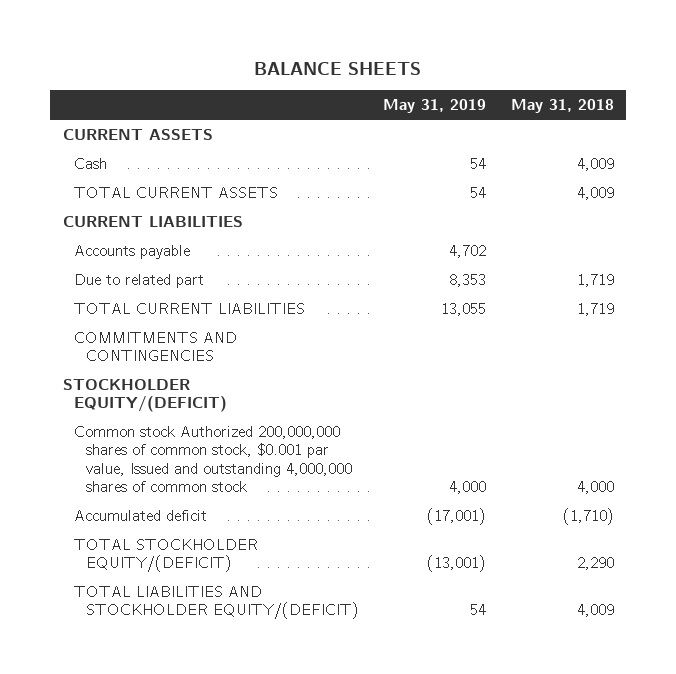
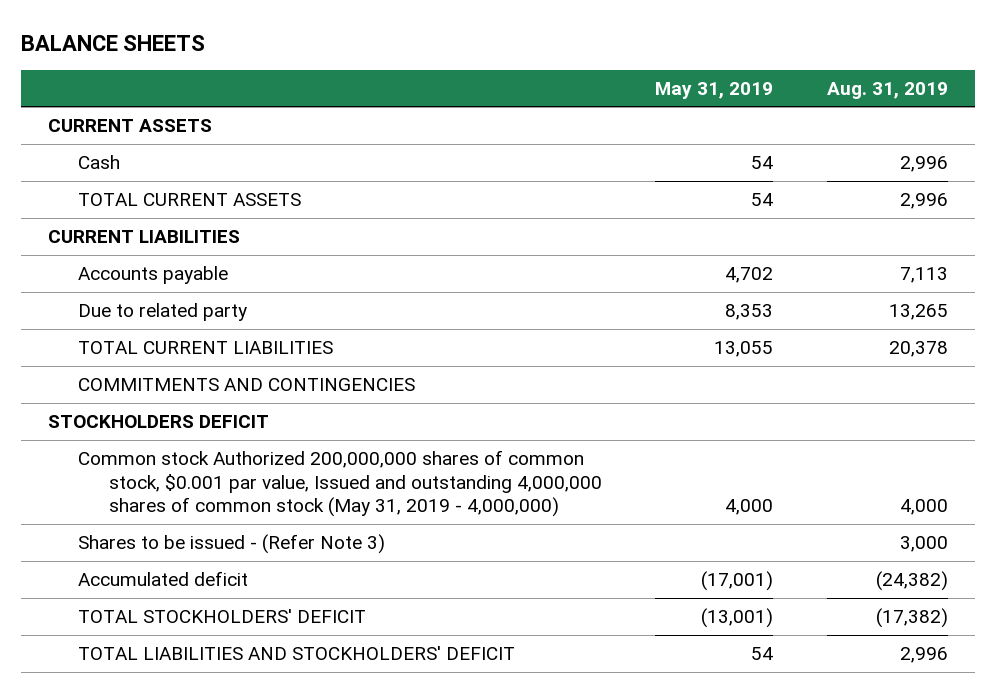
[510,99,614,114] May 31, 2018 -> none
none -> [826,81,948,99] Aug. 31, 2019
[74,273,205,288] Due to related part -> [78,303,248,322] Due to related party
[62,378,228,413] STOCKHOLDER EQUITY/(DEFICIT) -> [47,415,269,429] STOCKHOLDERS DEFICIT
[74,425,352,493] Common stock Authorized 200,000,000 shares of common stock, $0.001 par value, Issued and outstanding 4,000,000 shares of common stock -> [78,450,602,518] Common stock Authorized 200,000,000 shares of common stock, $0.001 par value, Issued and outstanding 4,000,000 shares of common stock (May 31, 2019 - 4,000,000)
none -> [78,534,386,555] Shares to be issued - (Refer Note 3)
[74,538,259,573] TOTAL STOCKHOLDER EQUITY/(DEFICIT) -> [78,609,367,624] TOTAL STOCKHOLDERS' DEFICIT
[74,585,359,620] TOTAL LIABILITIES AND STOCKHOLDER EQUITY/(DEFICIT) -> [78,646,516,661] TOTAL LIABILITIES AND STOCKHOLDERS' DEFICIT

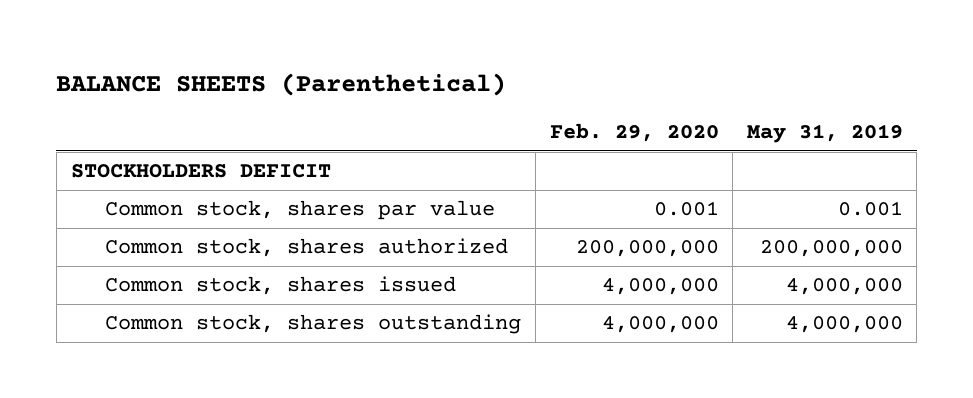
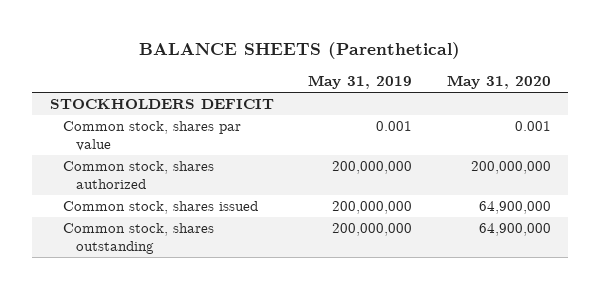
[549,123,719,143] Feb. 29, 2020 -> none
none -> [446,75,551,90] May 31, 2020
[785,278,903,296] 4,000,000 -> [332,201,413,215] 200,000,000
[785,316,903,334] 4,000,000 -> [332,223,413,237] 200,000,000

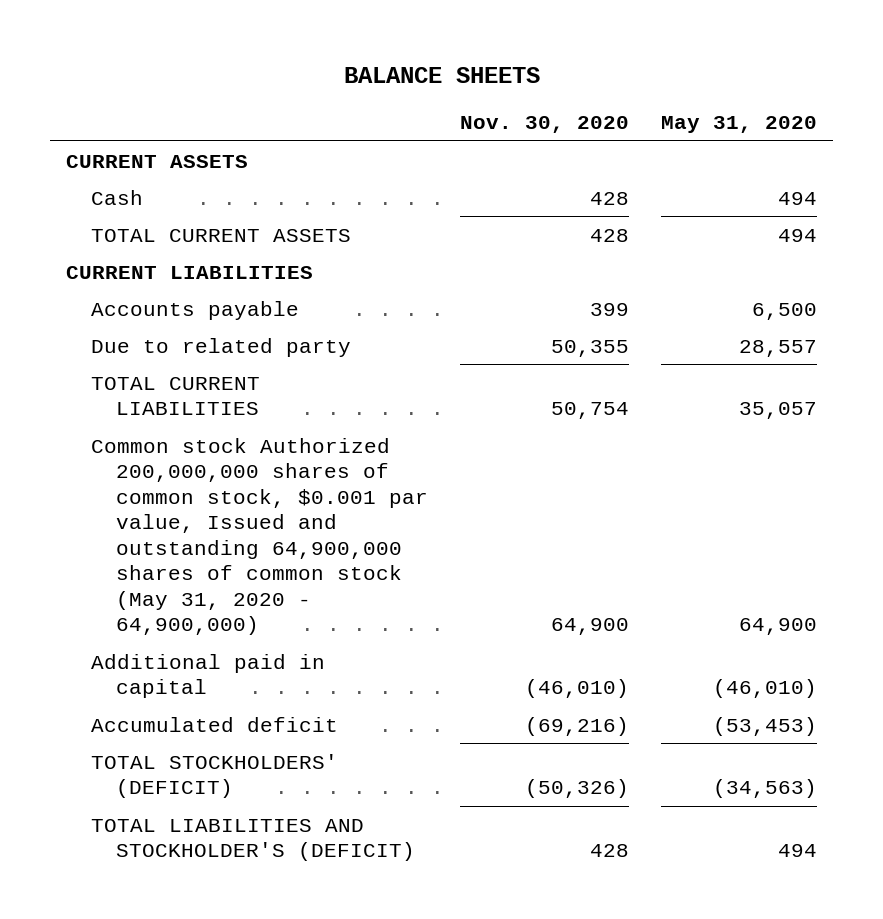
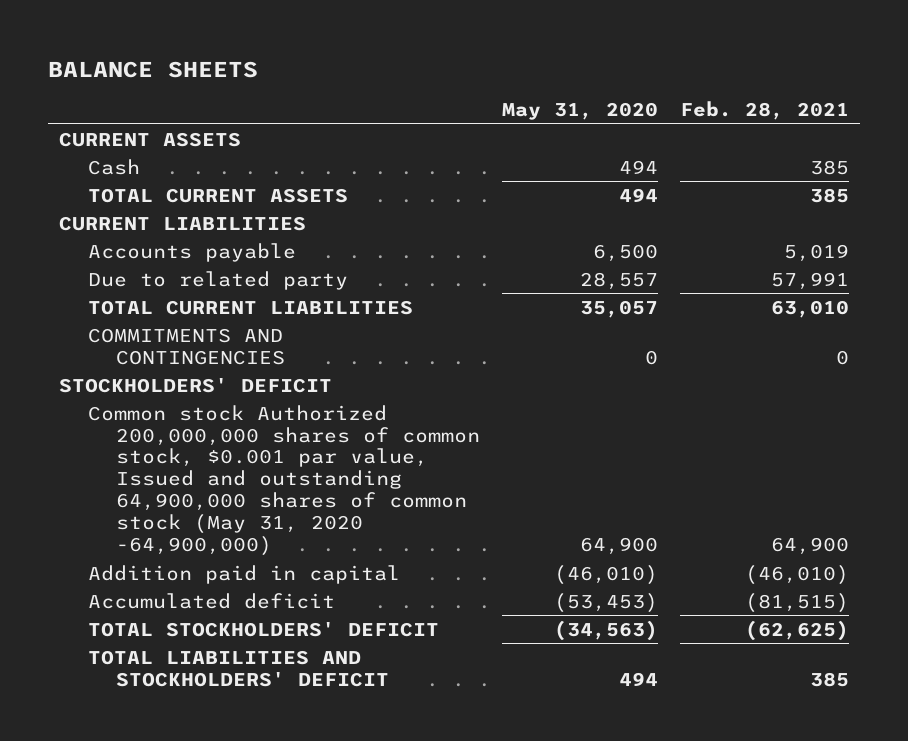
[459,116,629,134] Nov. 30, 2020 -> none
none -> [679,100,849,120] Feb. 28, 2021
none -> [87,327,286,365] COMMITMENTS AND CONTINGENCIES
none -> [58,377,332,393] STOCKHOLDERS' DEFICIT
[90,437,428,636] Common stock Authorized 200,000,000 shares of common stock, $0.001 par value, Issued and outstanding 64,900,000 shares of common stock (May 31, 2020 - 64,900,000) -> [87,404,481,556] Common stock Authorized 200,000,000 shares of common stock, $0.001 par value, Issued and outstanding 64,900,000 shares of common stock (May 31, 2020 -64,900,000)
[90,653,325,699] Additional paid in capital -> [87,564,400,584] Addition paid in capital
[90,753,338,799] TOTAL STOCKHOLDERS' (DEFICIT) -> [87,621,439,637] TOTAL STOCKHOLDERS' DEFICIT
[90,818,415,862] TOTAL LIABILITIES AND STOCKHOLDER'S (DEFICIT) -> [87,649,390,687] TOTAL LIABILITIES AND STOCKHOLDERS' DEFICIT

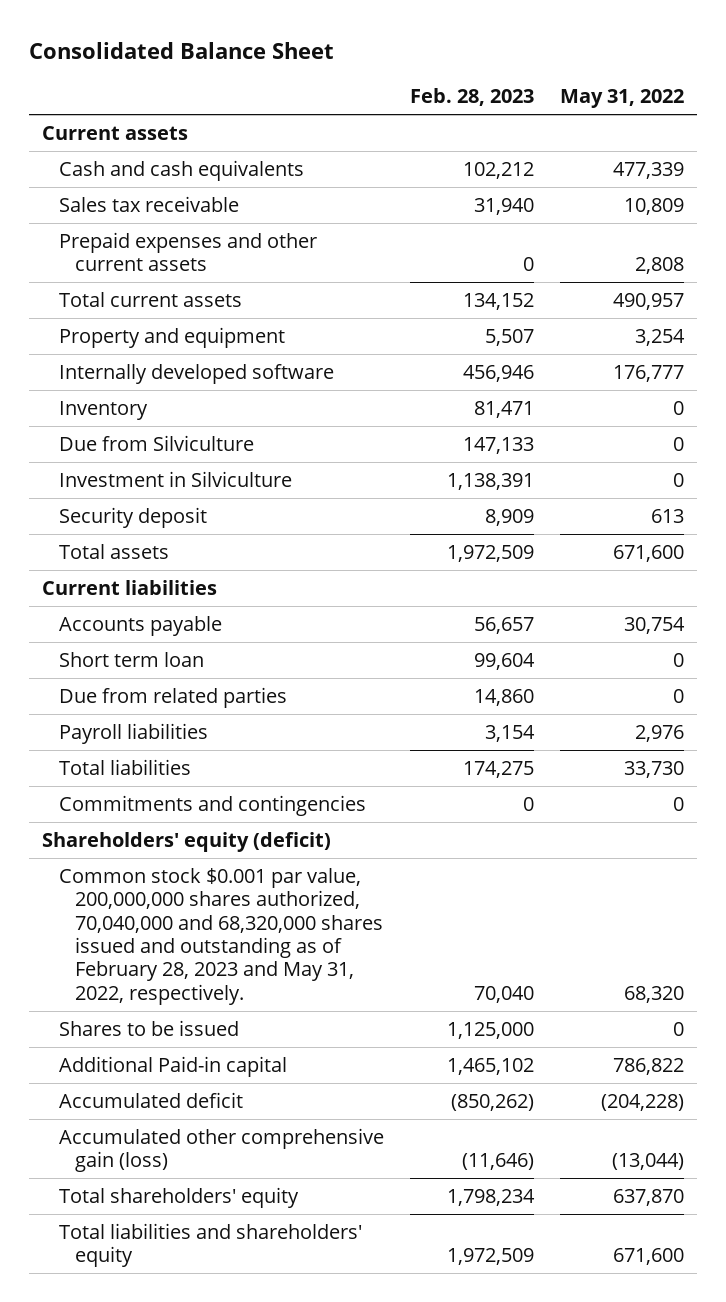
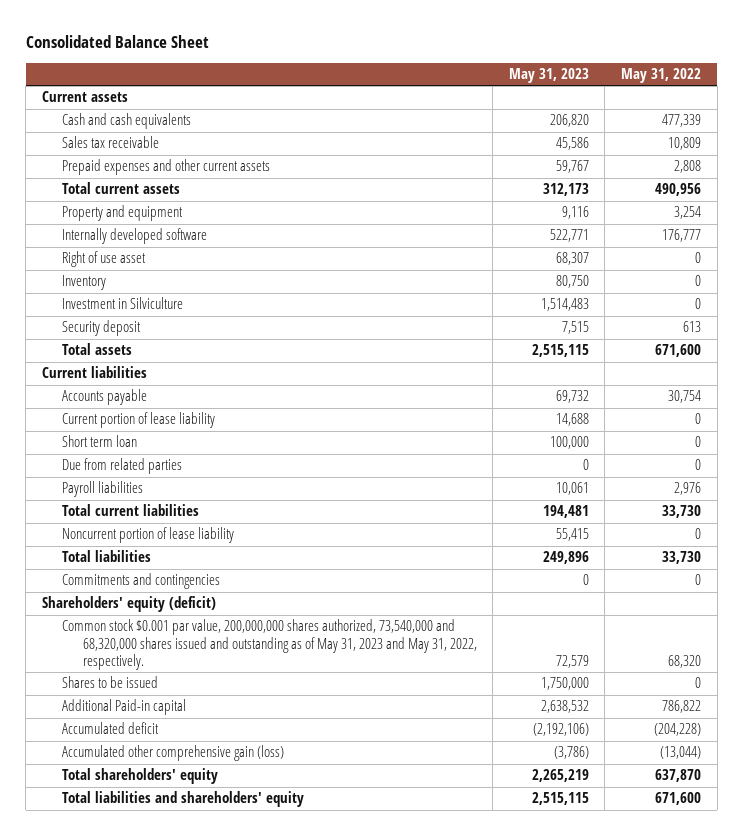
[409,88,534,107] Feb. 28, 2023 -> none
none -> [508,67,589,83] May 31, 2023
[613,292,685,310] 490,957 -> [655,183,702,197] 490,956
none -> [62,251,147,268] Right of use asset
[58,434,254,451] Due from Silviculture -> none
none -> [62,412,216,429] Current portion of lease liability
none -> [62,504,200,517] Total current liabilities
none -> [62,527,235,544] Noncurrent portion of lease liability
[58,867,384,1005] Common stock $0.001 par value, 200,000,000 shares authorized, 70,040,000 and 68,320,000 shares issued and outstanding as of February 28, 2023 and May 31, 2022, respectively. -> [62,619,477,671] Common stock $0.001 par value, 200,000,000 shares authorized, 73,540,000 and 68,320,000 shares issued and outstanding as of May 31, 2023 and May 31, 2022, respectively.

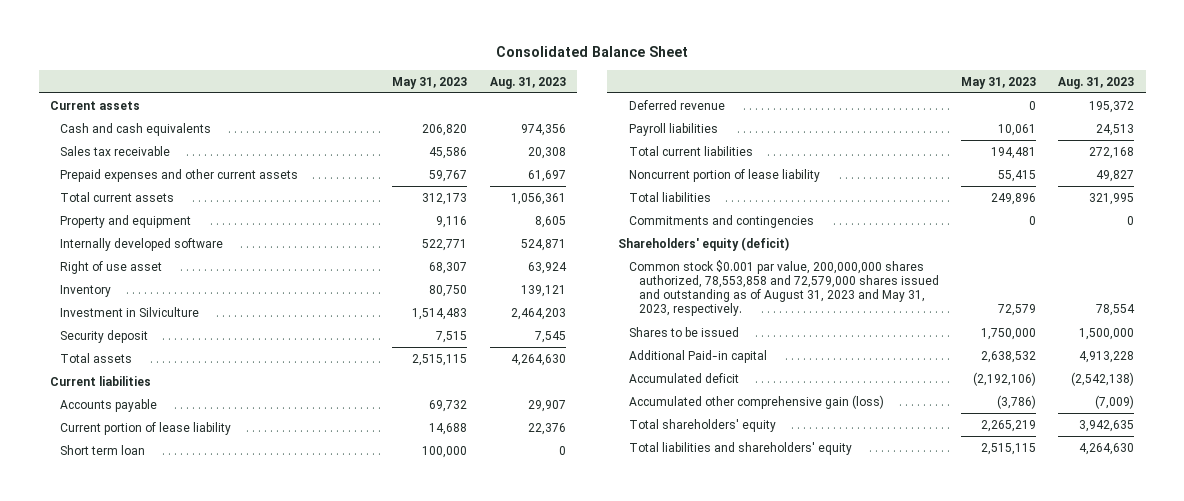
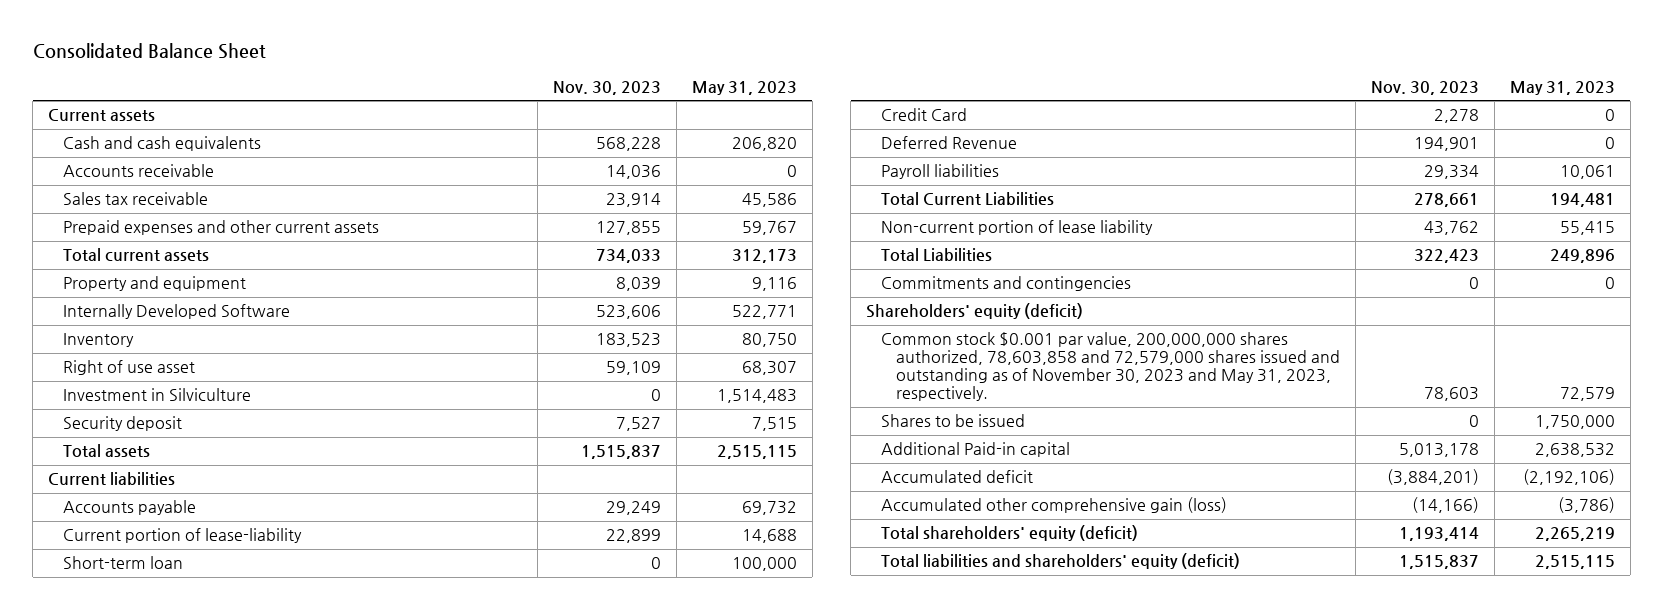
[489,76,566,89] Aug. 31, 2023 -> none
none -> [552,80,661,95] Nov. 30, 2023
none -> [63,164,215,178] Accounts receivable
[59,238,223,252] Internally developed software -> [63,304,291,320] Internally Developed Software
[59,261,162,275] Right of use asset -> [63,360,196,376] Right of use asset
[59,422,231,436] Current portion of lease liability -> [63,528,303,544] Current portion of lease-liability
[59,445,145,456] Short term loan -> [63,556,184,570] Short-term loan
none -> [881,108,968,122] Credit Card
[628,100,725,111] Deferred revenue -> [881,136,1018,150] Deferred Revenue
[628,146,753,157] Total current liabilities -> [881,192,1055,206] Total Current Liabilities
[628,169,820,183] Noncurrent portion of lease liability -> [881,220,1154,236] Non-current portion of lease liability
[628,192,711,203] Total liabilities -> [881,248,993,262] Total Liabilities
[628,260,939,317] Common stock $0.001 par value, 200,000,000 shares authorized, 78,553,858 and 72,579,000 shares issued and outstanding as of August 31, 2023 and May 31, 2023, respectively. -> [881,332,1340,402] Common stock $0.001 par value, 200,000,000 shares authorized, 78,603,858 and 72,579,000 shares issued and outstanding as of November 30, 2023 and May 31, 2023, respectively.
[628,419,776,433] Total shareholders' equity -> [881,525,1139,542] Total shareholders' equity (deficit)
[628,442,852,456] Total liabilities and shareholders' equity -> [881,553,1241,570] Total liabilities and shareholders' equity (deficit)

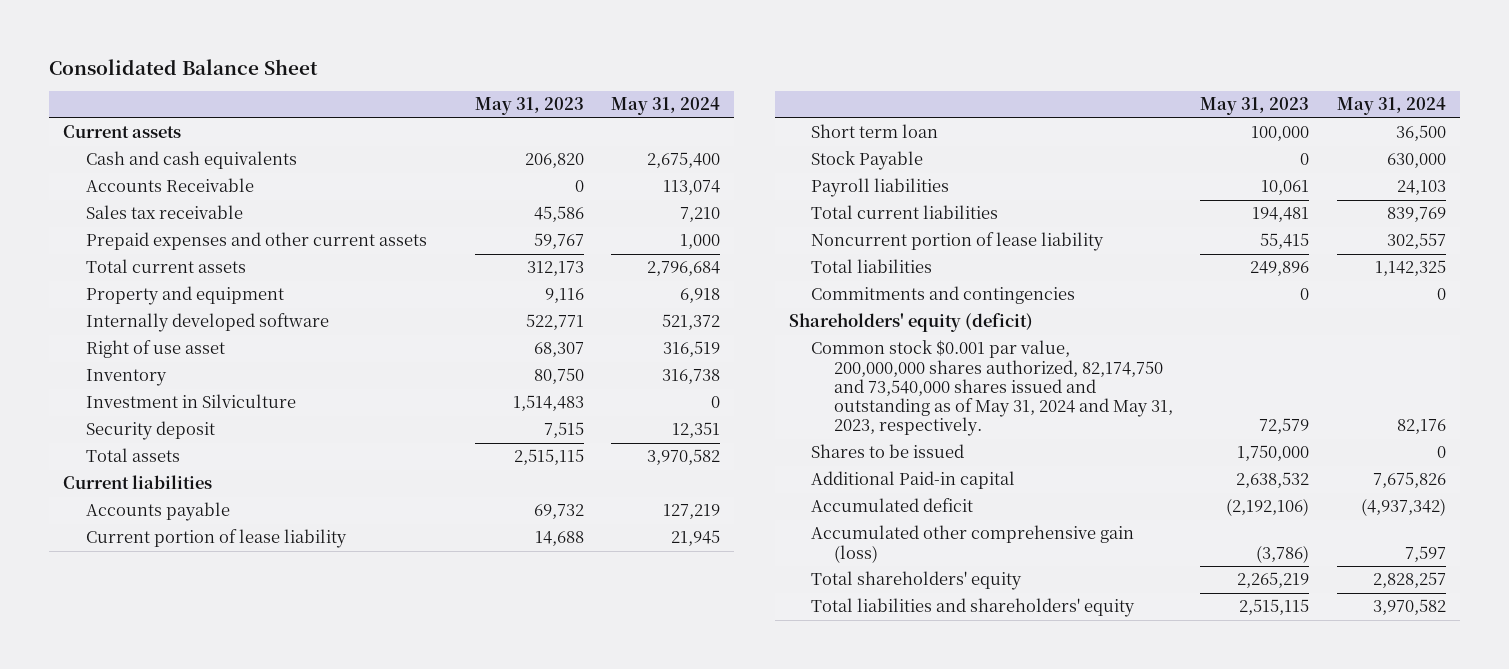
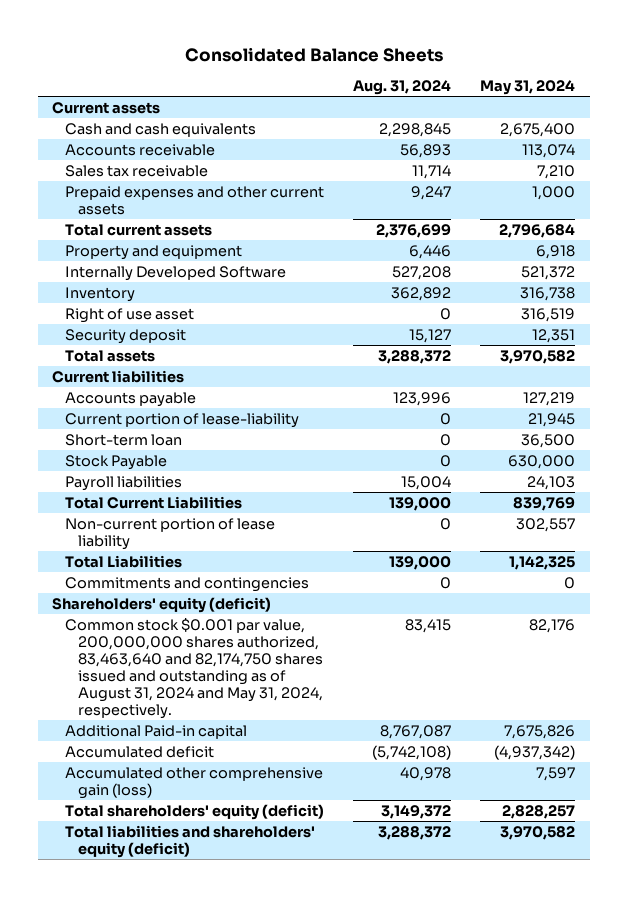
[49,58,319,75] Consolidated Balance Sheet -> [184,46,443,62] Consolidated Balance Sheets
[474,97,584,116] May 31, 2023 -> none
none -> [353,80,452,96] Aug. 31, 2024
[85,178,254,193] Accounts Receivable -> [64,143,215,156] Accounts receivable
[85,313,329,333] Internally developed software -> [64,265,286,281] Internally Developed Software
[85,394,296,409] Investment in Silviculture -> none
[85,340,225,359] Right of use asset -> [64,307,194,323] Right of use asset
[85,529,347,549] Current portion of lease liability -> [64,412,299,428] Current portion of lease-liability
[811,124,939,139] Short term loan -> [64,433,182,446] Short-term loan
[811,205,999,220] Total current liabilities -> [64,495,242,509] Total Current Liabilities
[811,232,1105,252] Noncurrent portion of lease liability -> [64,517,275,550] Non-current portion of lease liability
[811,259,933,274] Total liabilities -> [64,554,182,568] Total Liabilities
[811,444,965,459] Shares to be issued -> none
[811,340,1173,437] Common stock $0.001 par value, 200,000,000 shares authorized, 82,174,750 and 73,540,000 shares issued and outstanding as of May 31, 2024 and May 31, 2023, respectively. -> [64,617,323,719] Common stock $0.001 par value, 200,000,000 shares authorized, 83,463,640 and 82,174,750 shares issued and outstanding as of August 31, 2024 and May 31, 2024, respectively.
[811,571,1023,591] Total shareholders' equity -> [64,803,324,820] Total shareholders' equity (deficit)
[811,598,1136,618] Total liabilities and shareholders' equity -> [64,824,315,858] Total liabilities and shareholders' equity (deficit)

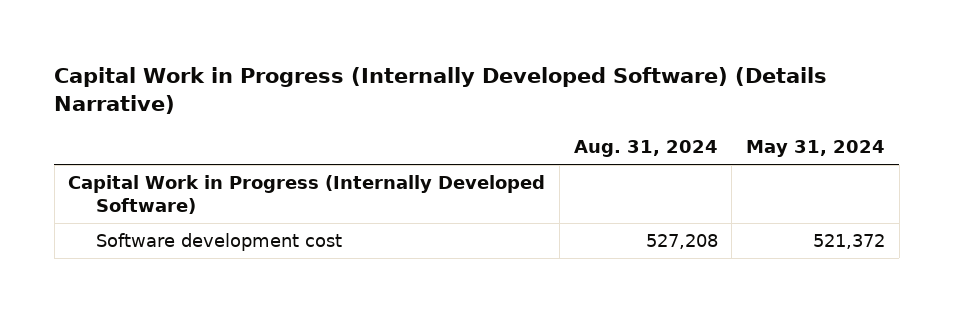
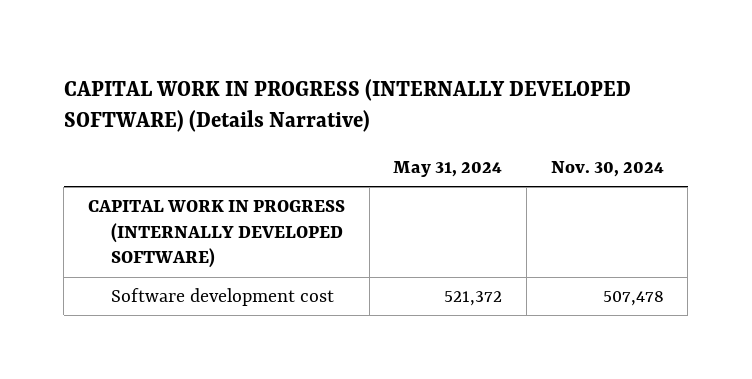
[54,66,828,114] Capital Work in Progress (Internally Developed Software) (Details Narrative) -> [63,78,631,133] CAPITAL WORK IN PROGRESS (INTERNALLY DEVELOPED SOFTWARE) (Details Narrative)
[573,140,718,158] Aug. 31, 2024 -> none
none -> [550,160,664,177] Nov. 30, 2024
[68,175,546,215] Capital Work in Progress (Internally Developed Software) -> [88,200,346,269] CAPITAL WORK IN PROGRESS (INTERNALLY DEVELOPED SOFTWARE)

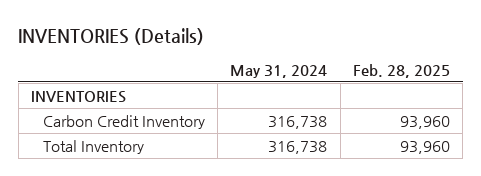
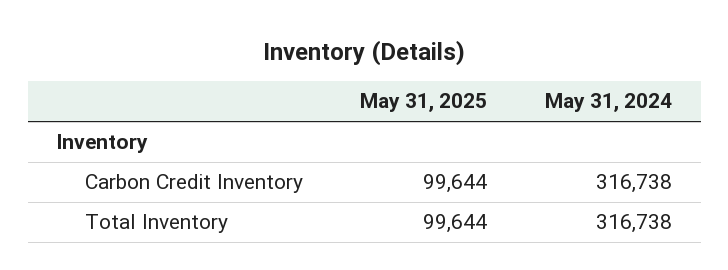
[18,27,205,45] INVENTORIES (Details) -> [263,40,466,67] Inventory (Details)
[352,63,450,78] Feb. 28, 2025 -> none
none -> [360,93,488,113] May 31, 2025
[31,90,127,103] INVENTORIES -> [56,134,149,154] Inventory

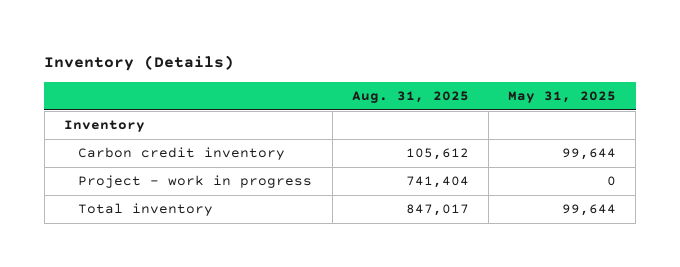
[544,93,672,113] May 31, 2024 -> none
none -> [351,90,469,103] Aug. 31, 2025
[84,174,303,194] Carbon Credit Inventory -> [78,147,286,161] Carbon credit inventory
none -> [78,175,313,189] Project - work in progress
[84,214,228,234] Total Inventory -> [78,203,214,217] Total inventory

